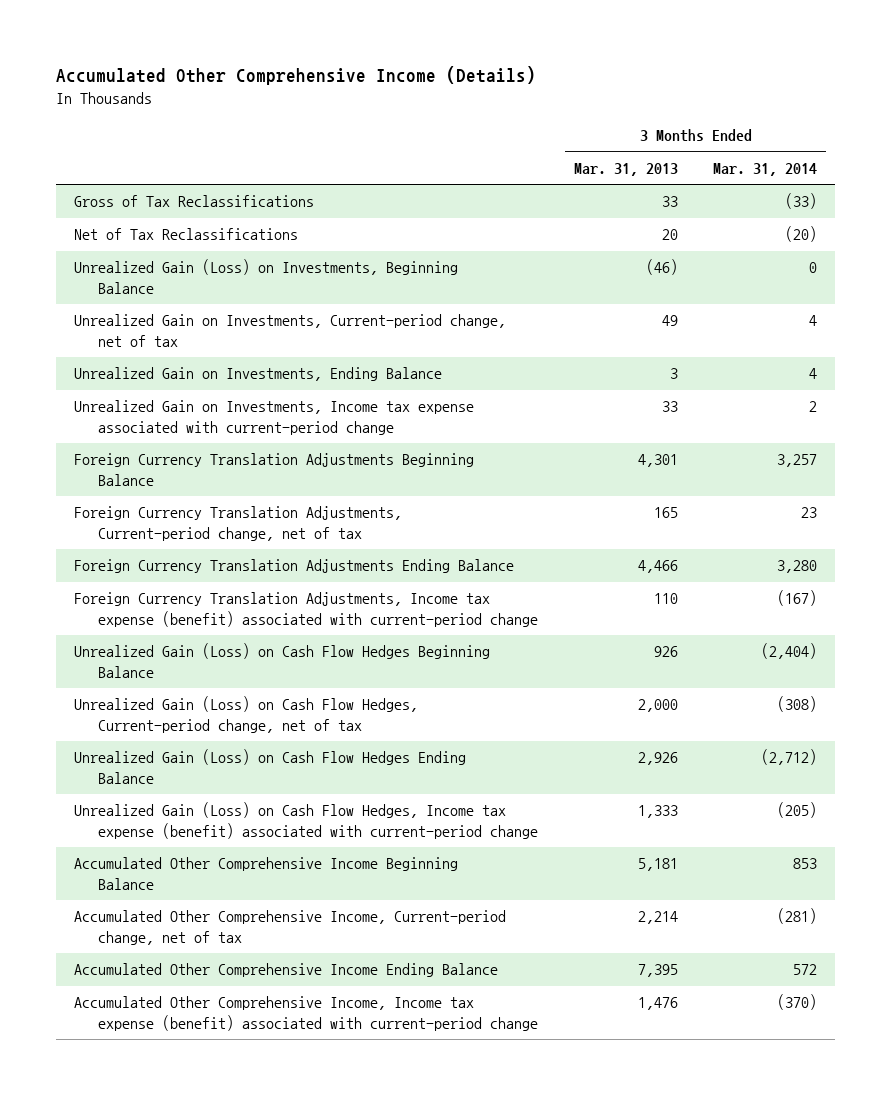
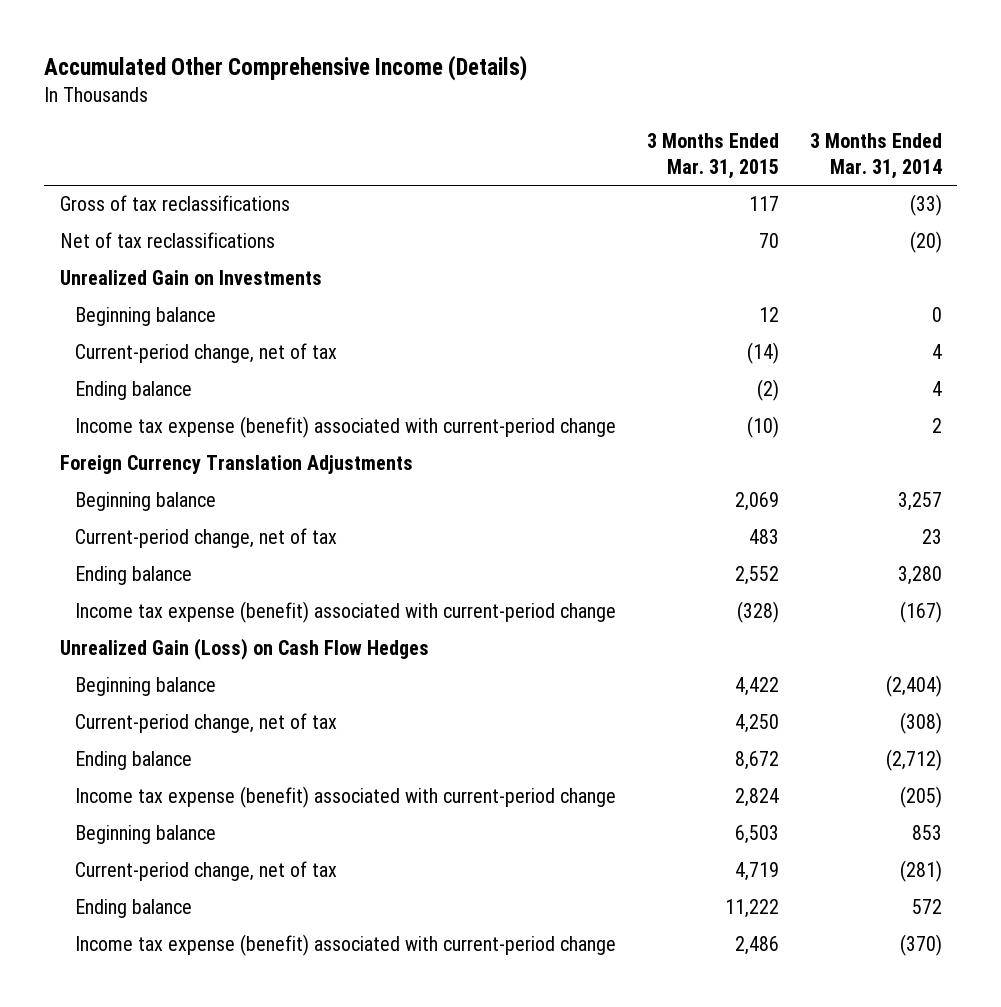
[573,163,678,177] Mar. 31, 2013 -> none
none -> [646,132,779,179] 3 Months Ended Mar. 31, 2015
[73,195,314,208] Gross of Tax Reclassifications -> [59,195,290,212] Gross of tax reclassifications
[73,228,298,241] Net of Tax Reclassifications -> [59,232,275,249] Net of tax reclassifications
none -> [59,270,322,286] Unrealized Gain on Investments
[73,259,458,294] Unrealized Gain (Loss) on Investments, Beginning Balance -> [74,307,216,327] Beginning balance
[73,314,506,347] Unrealized Gain on Investments, Current-period change, net of tax -> [74,343,337,364] Current-period change, net of tax
[73,367,442,382] Unrealized Gain on Investments, Ending Balance -> [74,381,192,401] Ending balance
[73,400,474,435] Unrealized Gain on Investments, Income tax expense associated with current-period change -> [74,416,616,439] Income tax expense (benefit) associated with current-period change
none -> [59,455,413,475] Foreign Currency Translation Adjustments
[73,453,474,486] Foreign Currency Translation Adjustments Beginning Balance -> [74,492,216,512] Beginning balance
[73,506,402,541] Foreign Currency Translation Adjustments, Current-period change, net of tax -> [74,528,337,549] Current-period change, net of tax
[73,559,514,574] Foreign Currency Translation Adjustments Ending Balance -> [74,566,192,586] Ending balance
[73,592,538,627] Foreign Currency Translation Adjustments, Income tax expense (benefit) associated with current-period change -> [74,601,616,624] Income tax expense (benefit) associated with current-period change
none -> [59,638,429,661] Unrealized Gain (Loss) on Cash Flow Hedges
[73,643,490,678] Unrealized Gain (Loss) on Cash Flow Hedges Beginning Balance -> [74,677,216,697] Beginning balance
[73,696,418,733] Unrealized Gain (Loss) on Cash Flow Hedges, Current-period change, net of tax -> [74,713,337,734] Current-period change, net of tax
[73,749,466,784] Unrealized Gain (Loss) on Cash Flow Hedges Ending Balance -> [74,751,192,771] Ending balance
[73,802,538,839] Unrealized Gain (Loss) on Cash Flow Hedges, Income tax expense (benefit) associated with current-period change -> [74,786,616,809] Income tax expense (benefit) associated with current-period change
[73,857,458,890] Accumulated Other Comprehensive Income Beginning Balance -> [74,825,216,845] Beginning balance
[73,910,506,945] Accumulated Other Comprehensive Income, Current-period change, net of tax -> [74,861,337,882] Current-period change, net of tax
[73,963,498,978] Accumulated Other Comprehensive Income Ending Balance -> [74,899,192,919] Ending balance
[73,996,538,1031] Accumulated Other Comprehensive Income, Income tax expense (benefit) associated with current-period change -> [74,934,616,957] Income tax expense (benefit) associated with current-period change

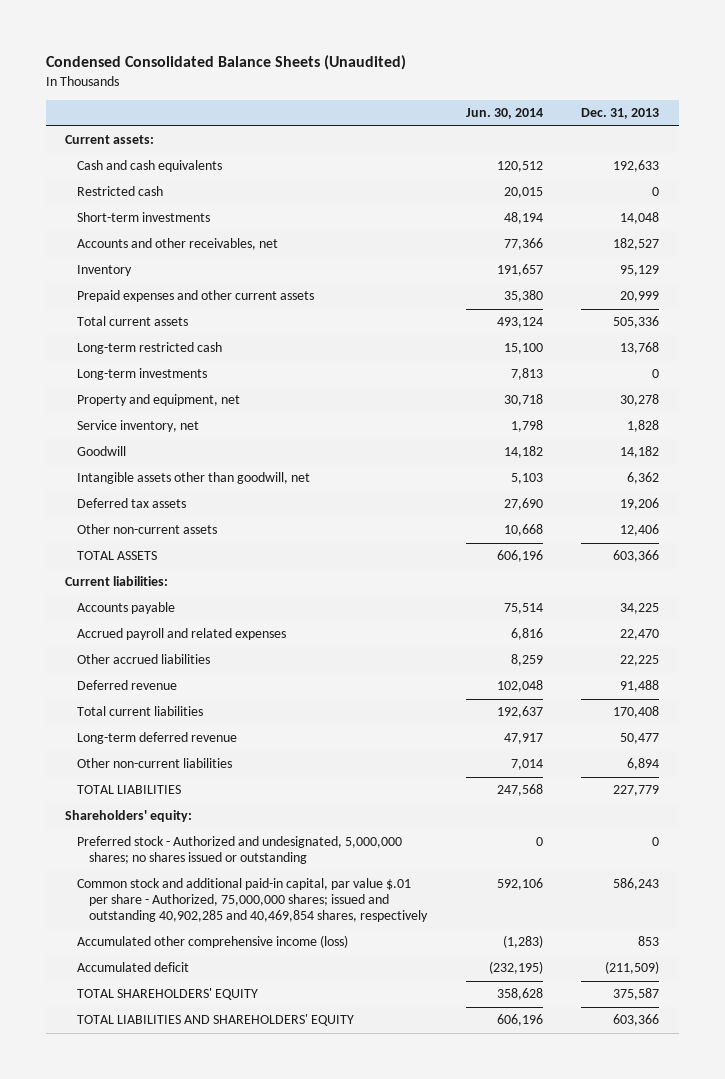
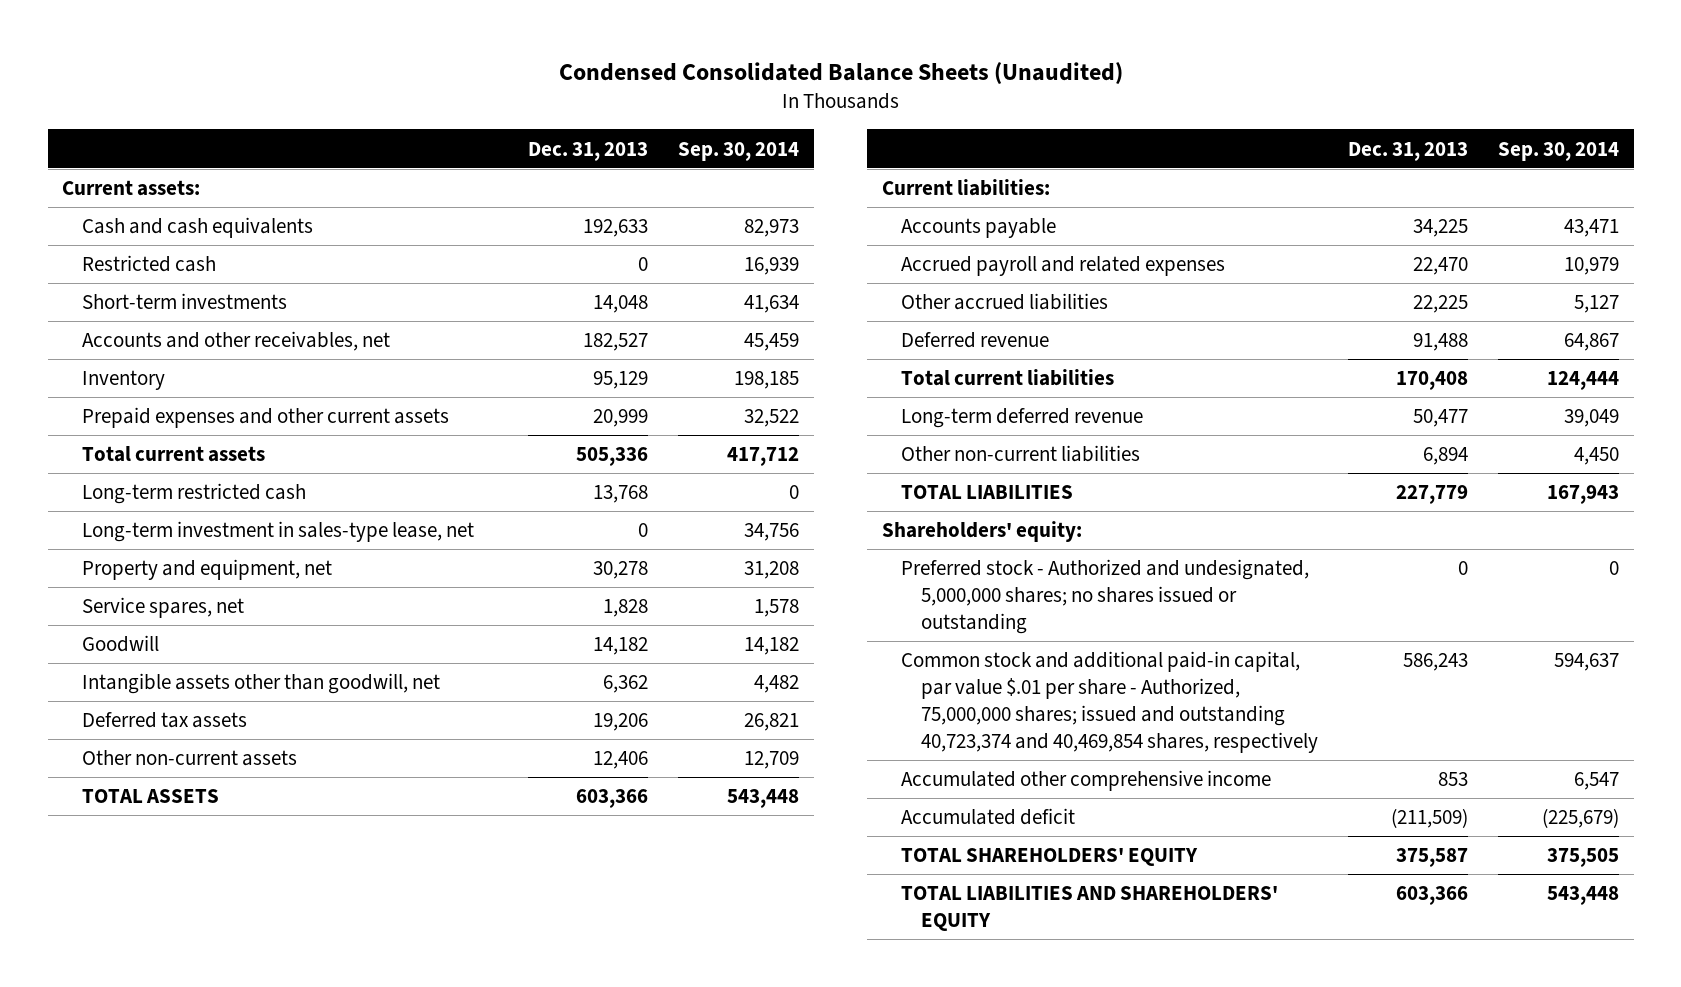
[465,107,543,119] Jun. 30, 2014 -> none
none -> [678,141,800,161] Sep. 30, 2014
[77,368,208,381] Long-term investments -> none
none -> [82,521,475,543] Long-term investment in sales-type lease, net
[77,420,200,433] Service inventory, net -> [82,597,245,619] Service spares, net
[77,878,429,923] Common stock and additional paid-in capital, par value $.01 per share - Authorized, 75,000,000 shares; issued and outstanding 40,902,285 and 40,469,854 shares, respectively -> [901,651,1318,753] Common stock and additional paid-in capital, par value $.01 per share - Authorized, 75,000,000 shares; issued and outstanding 40,723,374 and 40,469,854 shares, respectively
[77,935,349,949] Accumulated other comprehensive income (loss) -> [901,770,1272,792] Accumulated other comprehensive income

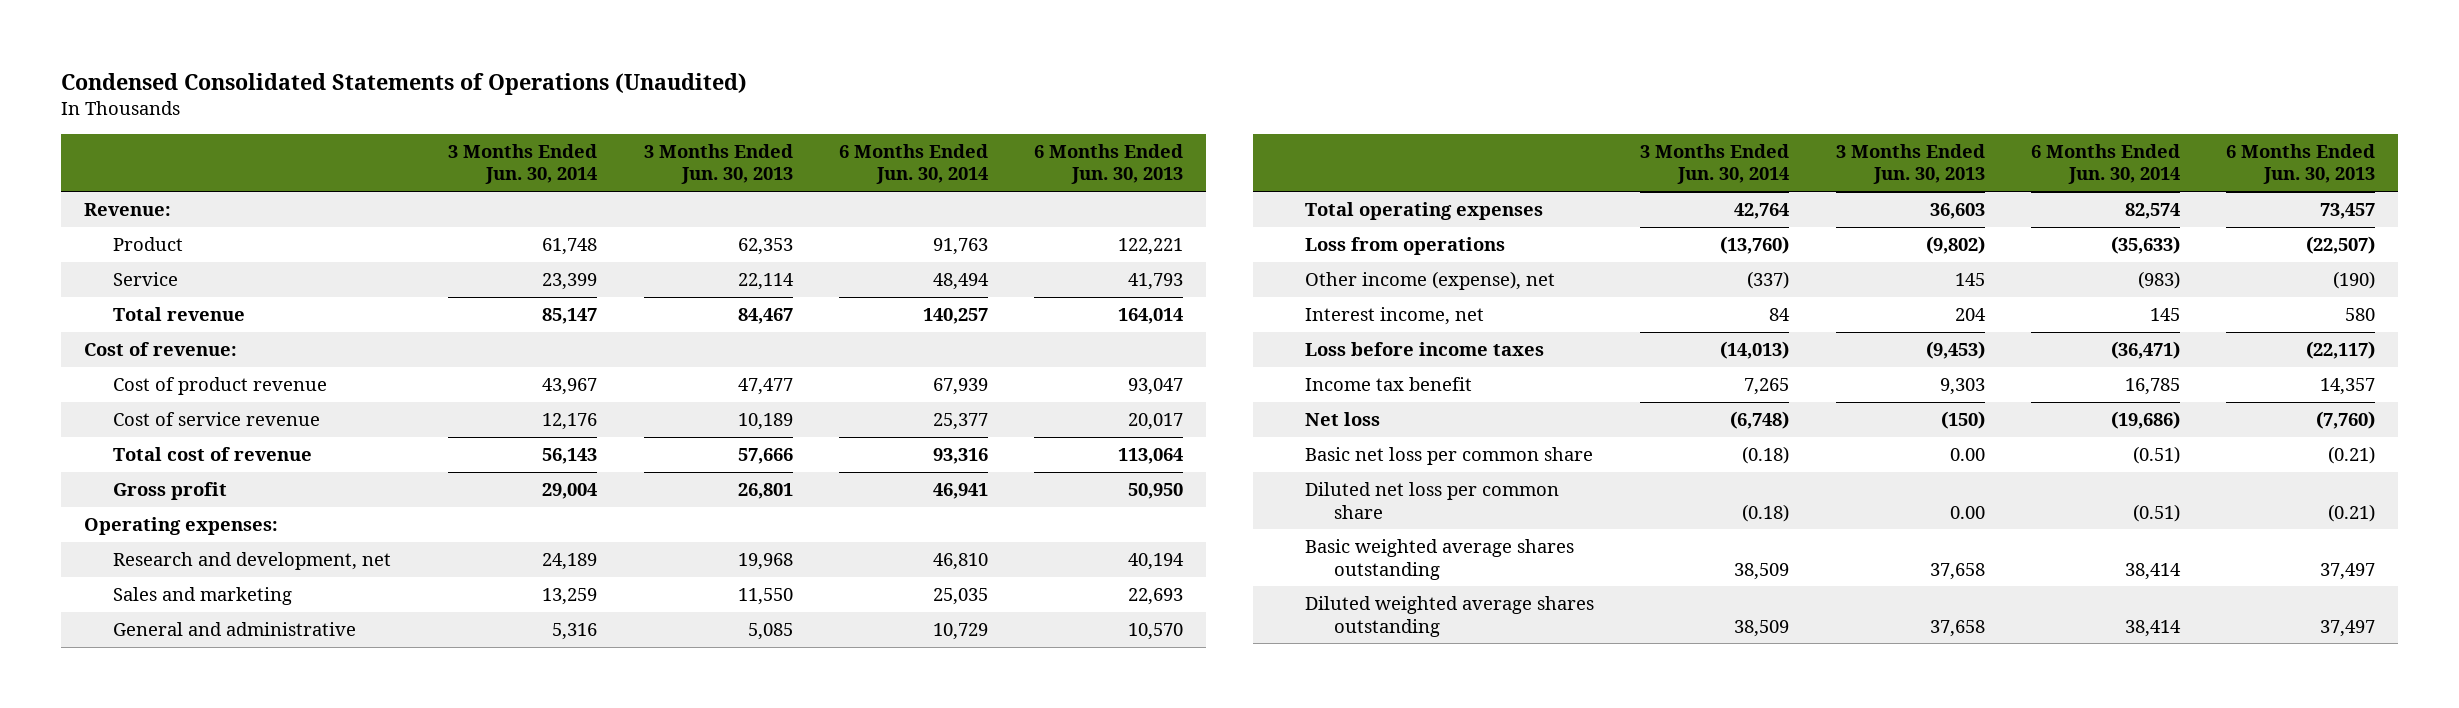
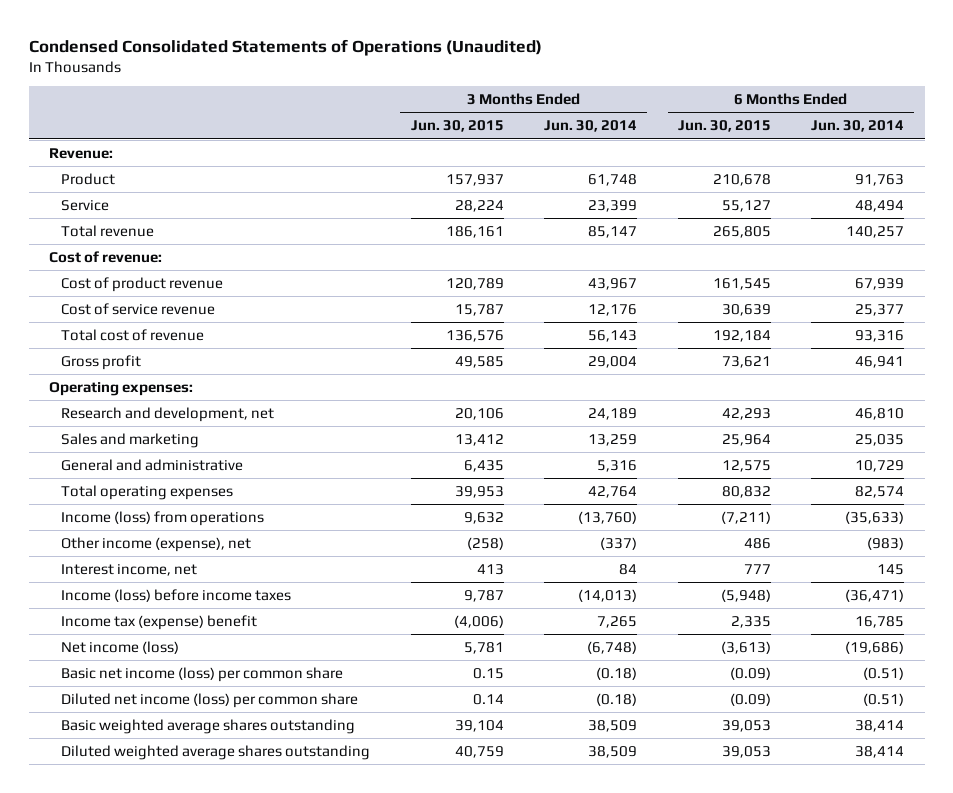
[643,143,793,185] 3 Months Ended Jun. 30, 2013 -> none
[1034,143,1184,185] 6 Months Ended Jun. 30, 2013 -> none
none -> [410,120,504,133] Jun. 30, 2015
none -> [677,120,771,133] Jun. 30, 2015
[1305,237,1506,256] Loss from operations -> [60,510,264,526] Income (loss) from operations
[1305,342,1545,357] Loss before income taxes -> [60,588,291,602] Income (loss) before income taxes
[1305,377,1473,392] Income tax benefit -> [60,614,257,630] Income tax (expense) benefit
[1305,412,1381,427] Net loss -> [60,640,179,654] Net income (loss)
[1305,447,1594,466] Basic net loss per common share -> [60,666,343,682] Basic net income (loss) per common share
[1305,482,1560,519] Diluted net loss per common share -> [60,692,358,708] Diluted net income (loss) per common share

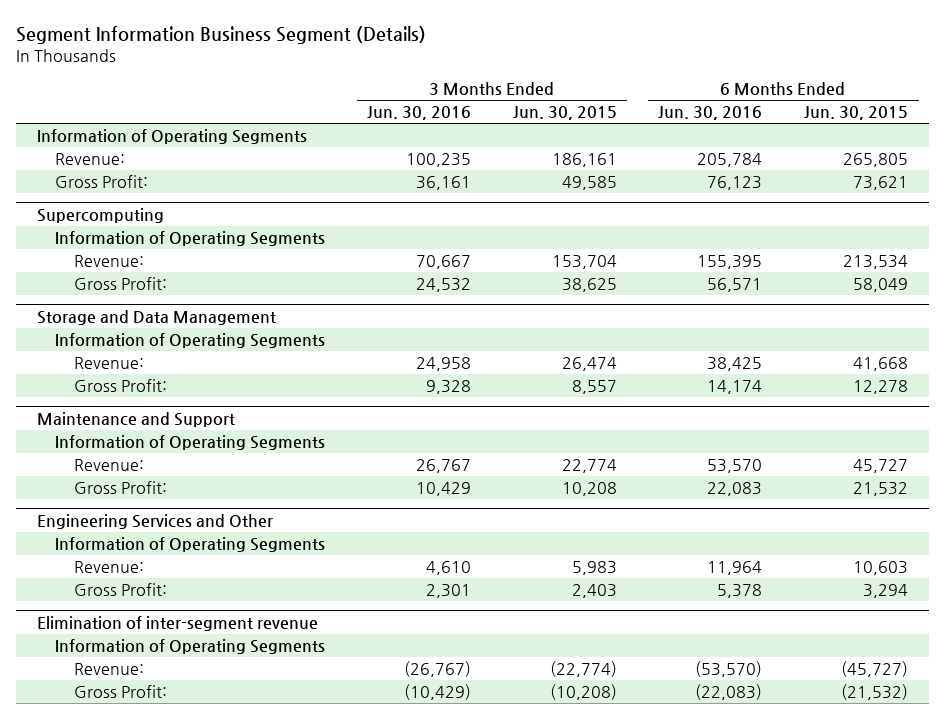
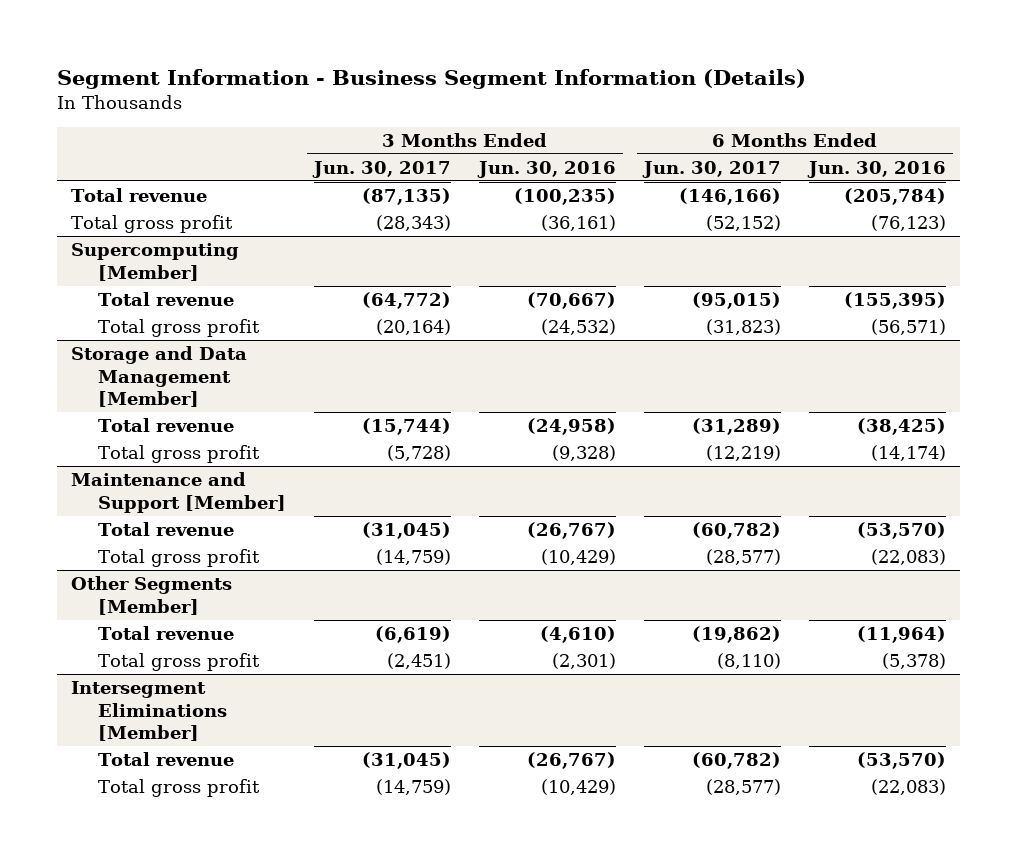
[15,26,426,45] Segment Information Business Segment (Details) -> [57,68,807,89] Segment Information - Business Segment Information (Details)
[512,106,617,121] Jun. 30, 2015 -> none
[804,106,909,121] Jun. 30, 2015 -> none
none -> [311,160,451,178] Jun. 30, 2017
none -> [641,160,781,178] Jun. 30, 2017
[36,129,307,145] Information of Operating Segments -> none
[55,231,326,247] Information of Operating Segments -> none
[55,333,326,349] Information of Operating Segments -> none
[55,435,326,451] Information of Operating Segments -> none
[55,537,326,553] Information of Operating Segments -> none
[55,639,326,655] Information of Operating Segments -> none
[55,153,126,166] Revenue: -> [71,188,208,203] Total revenue
[405,153,471,168] 100,235 -> [513,188,616,206] (100,235)
[697,153,763,168] 205,784 -> [843,188,946,206] (205,784)
[55,175,149,189] Gross Profit: -> [71,215,234,234] Total gross profit
[415,176,471,191] 36,161 -> [540,215,616,232] (36,161)
[707,176,763,191] 76,123 -> [870,215,946,232] (76,123)
[36,207,164,223] Supercomputing -> [71,243,240,281] Supercomputing [Member]
[73,255,144,268] Revenue: -> [97,292,234,307] Total revenue
[415,255,471,270] 70,667 -> [526,292,616,310] (70,667)
[697,255,763,270] 155,395 -> [843,292,946,310] (155,395)
[73,277,167,291] Gross Profit: -> [97,319,260,338] Total gross profit
[415,278,471,293] 24,532 -> [540,319,616,336] (24,532)
[707,278,763,293] 56,571 -> [870,319,946,336] (56,571)
[36,309,276,325] Storage and Data Management -> [71,346,248,408] Storage and Data Management [Member]
[73,357,144,370] Revenue: -> [97,418,234,433] Total revenue
[415,357,471,372] 24,958 -> [526,418,616,436] (24,958)
[707,357,763,372] 38,425 -> [856,418,946,436] (38,425)
[73,379,167,393] Gross Profit: -> [97,445,260,464] Total gross profit
[425,380,471,395] 9,328 -> [551,445,616,462] (9,328)
[707,380,763,395] 14,174 -> [870,445,946,462] (14,174)
[36,411,235,427] Maintenance and Support -> [71,472,286,513] Maintenance and Support [Member]
[73,459,144,472] Revenue: -> [97,522,234,537] Total revenue
[415,459,471,474] 26,767 -> [526,522,616,540] (26,767)
[707,459,763,474] 53,570 -> [856,522,946,540] (53,570)
[73,481,167,495] Gross Profit: -> [97,549,260,568] Total gross profit
[415,482,471,497] 10,429 -> [540,549,616,566] (10,429)
[707,482,763,497] 22,083 -> [870,549,946,566] (22,083)
[36,513,273,529] Engineering Services and Other -> [71,576,233,615] Other Segments [Member]
[73,561,144,574] Revenue: -> [97,626,234,641] Total revenue
[425,561,471,576] 4,610 -> [539,626,616,644] (4,610)
[707,561,763,576] 11,964 -> [856,626,946,644] (11,964)
[73,583,167,597] Gross Profit: -> [97,653,260,672] Total gross profit
[425,584,471,599] 2,301 -> [551,653,616,670] (2,301)
[717,584,763,599] 5,378 -> [881,653,946,670] (5,378)
[36,615,318,631] Elimination of inter-segment revenue -> [71,681,227,742] Intersegment Eliminations [Member]
[73,663,144,676] Revenue: -> [97,752,234,767] Total revenue
[73,685,167,699] Gross Profit: -> [97,779,260,798] Total gross profit

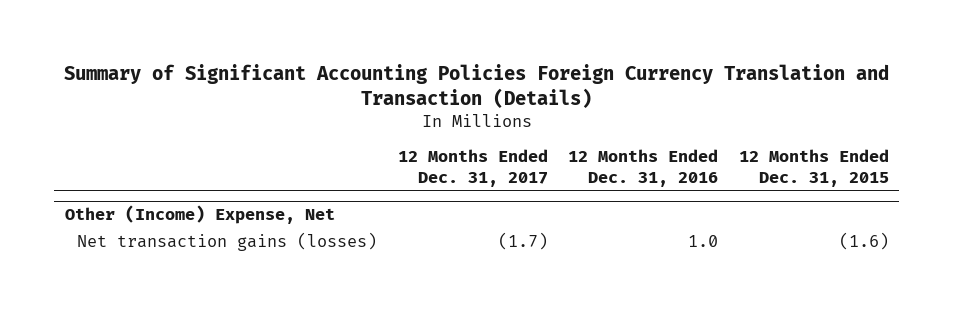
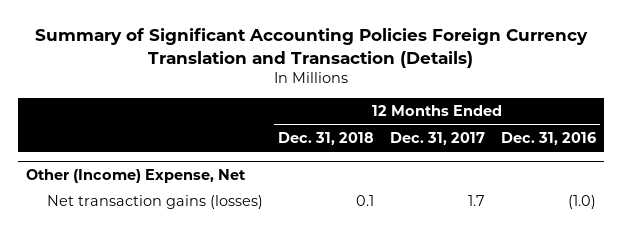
[739,149,890,187] 12 Months Ended Dec. 31, 2015 -> none
none -> [278,131,375,145] Dec. 31, 2018
[497,232,548,251] (1.7) -> [468,195,486,207] 1.7
[688,235,719,248] 1.0 -> [567,195,596,210] (1.0)

